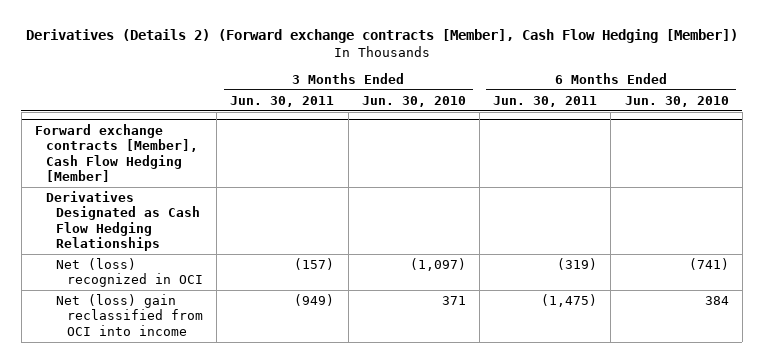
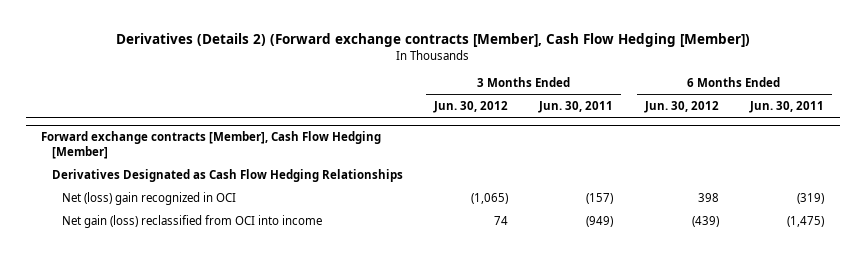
[361,95,466,107] Jun. 30, 2010 -> none
[624,95,729,107] Jun. 30, 2010 -> none
none -> [433,101,509,114] Jun. 30, 2012
none -> [643,101,719,114] Jun. 30, 2012
[56,257,203,288] Net (loss) recognized in OCI -> [62,191,237,205] Net (loss) gain recognized in OCI
[56,293,203,336] Net (loss) gain reclassified from OCI into income -> [62,214,323,228] Net gain (loss) reclassified from OCI into income

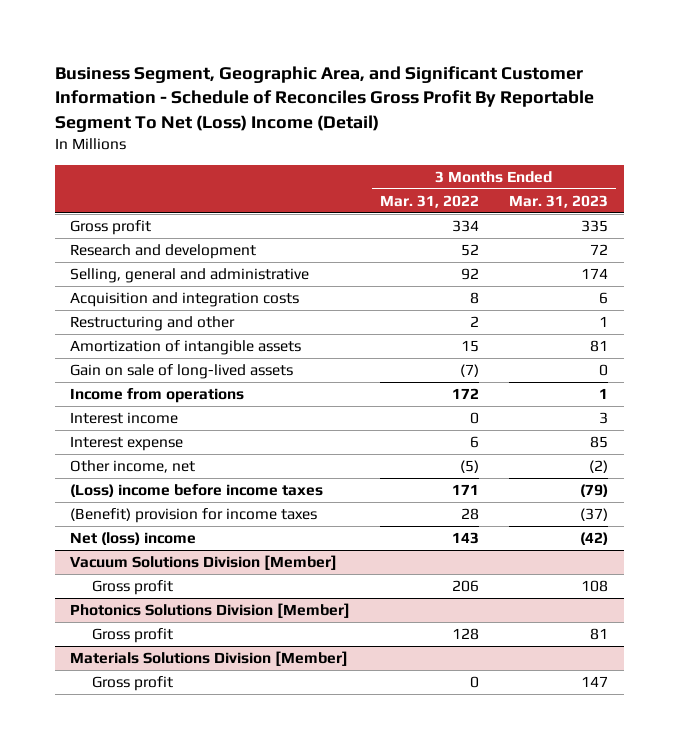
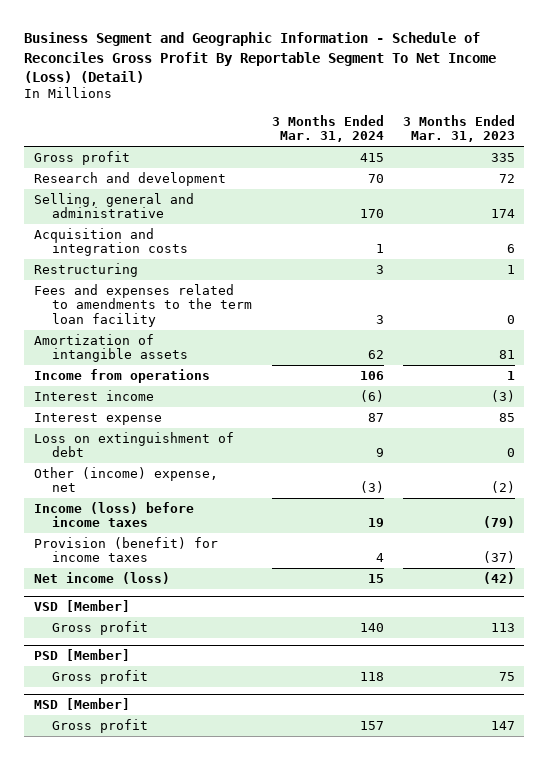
[54,65,594,132] Business Segment, Geographic Area, and Significant Customer Information - Schedule of Reconciles Gross Profit By Reportable Segment To Net (Loss) Income (Detail) -> [24,32,497,83] Business Segment and Geographic Information - Schedule of Reconciles Gross Profit By Reportable Segment To Net Income (Loss) (Detail)
[380,194,480,208] Mar. 31, 2022 -> none
none -> [271,114,384,143] 3 Months Ended Mar. 31, 2024
[69,316,235,332] Restructuring and other -> none
none -> [33,262,138,277] Restructuring
none -> [33,283,253,328] Fees and expenses related to amendments to the term loan facility
[69,364,293,380] Gain on sale of long-lived assets -> none
[599,412,609,425] 3 -> [490,389,515,402] (3)
none -> [33,431,234,458] Loss on extinguishment of debt
[69,460,195,474] Other income, net -> [33,466,218,493] Other (income) expense, net
[69,484,323,498] (Loss) income before income taxes -> [33,501,194,528] Income (loss) before income taxes
[69,508,317,524] (Benefit) provision for income taxes -> [33,536,218,563] Provision (benefit) for income taxes
[69,532,196,546] Net (loss) income -> [33,571,170,584] Net income (loss)
[69,555,337,571] Vacuum Solutions Division [Member] -> [33,600,130,613] VSD [Member]
[581,580,609,593] 108 -> [490,622,515,632] 113
[69,603,350,619] Photonics Solutions Division [Member] -> [33,649,130,662] PSD [Member]
[590,628,609,641] 81 -> [498,671,515,681] 75
[69,651,348,667] Materials Solutions Division [Member] -> [33,698,130,711] MSD [Member]

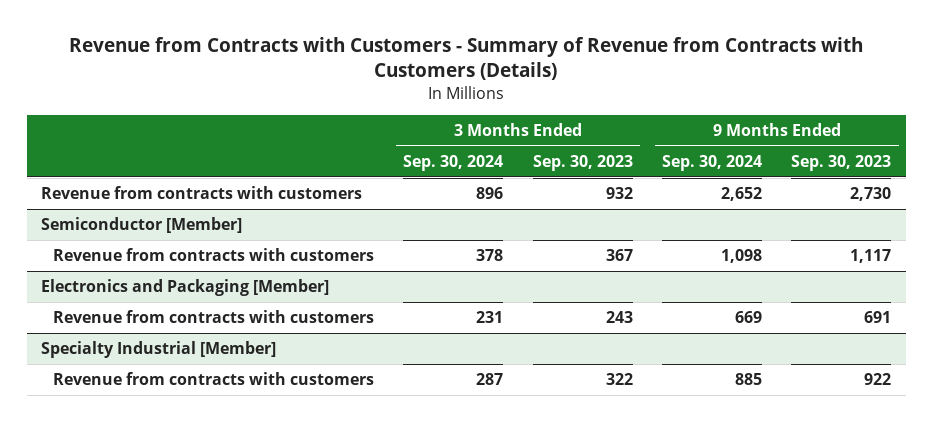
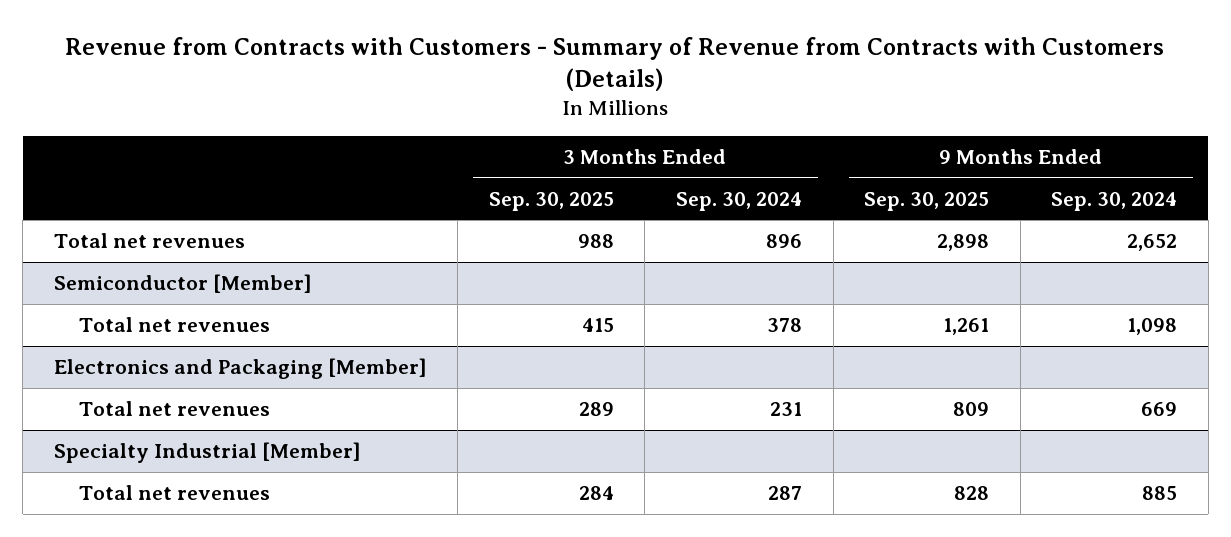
[532,155,633,172] Sep. 30, 2023 -> none
[791,155,892,172] Sep. 30, 2023 -> none
none -> [488,191,614,211] Sep. 30, 2025
none -> [864,191,990,211] Sep. 30, 2025
[41,186,363,200] Revenue from contracts with customers -> [53,232,245,248] Total net revenues
[53,248,375,262] Revenue from contracts with customers -> [78,316,270,332] Total net revenues
[53,310,375,324] Revenue from contracts with customers -> [78,400,270,416] Total net revenues
[53,372,375,386] Revenue from contracts with customers -> [78,484,270,500] Total net revenues

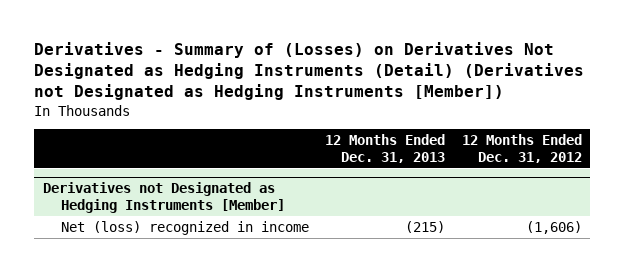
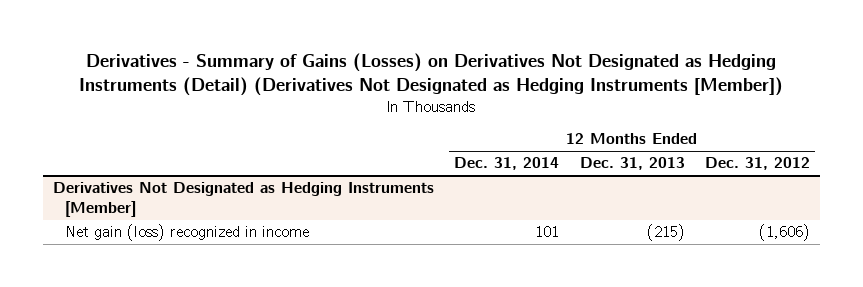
[34,42,585,101] Derivatives - Summary of (Losses) on Derivatives Not Designated as Hedging Instruments (Detail) (Derivatives not Designated as Hedging Instruments [Member]) -> [79,53,784,96] Derivatives - Summary of Gains (Losses) on Derivatives Not Designated as Hedging Instruments (Detail) (Derivatives Not Designated as Hedging Instruments [Member])
none -> [454,157,560,171] Dec. 31, 2014
[42,182,285,213] Derivatives not Designated as Hedging Instruments [Member] -> [53,182,435,218] Derivatives Not Designated as Hedging Instruments [Member]
[60,221,309,236] Net (loss) recognized in income -> [65,224,310,242] Net gain (loss) recognized in income

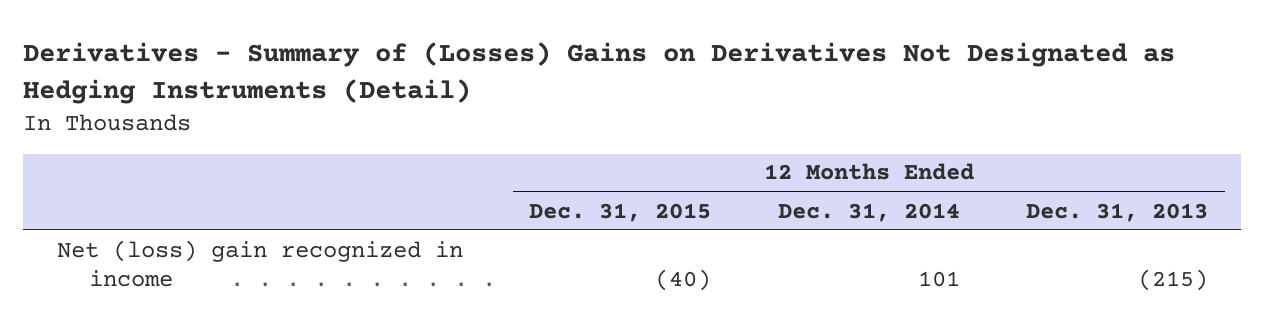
[79,53,784,96] Derivatives - Summary of Gains (Losses) on Derivatives Not Designated as Hedging Instruments (Detail) (Derivatives Not Designated as Hedging Instruments [Member]) -> [23,41,1176,104] Derivatives - Summary of (Losses) Gains on Derivatives Not Designated as Hedging Instruments (Detail)
[704,157,810,171] Dec. 31, 2012 -> none
none -> [529,202,712,222] Dec. 31, 2015
[53,182,435,218] Derivatives Not Designated as Hedging Instruments [Member] -> none
[65,224,310,242] Net gain (loss) recognized in income -> [56,239,463,287] Net (loss) gain recognized in income

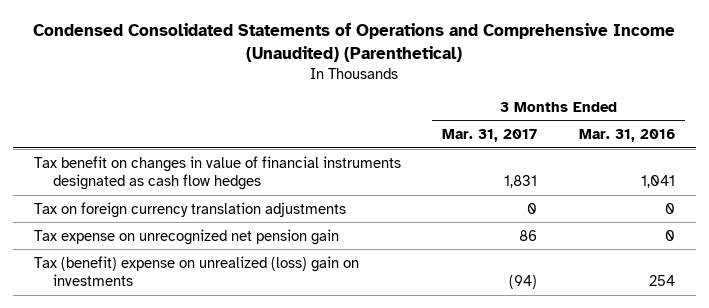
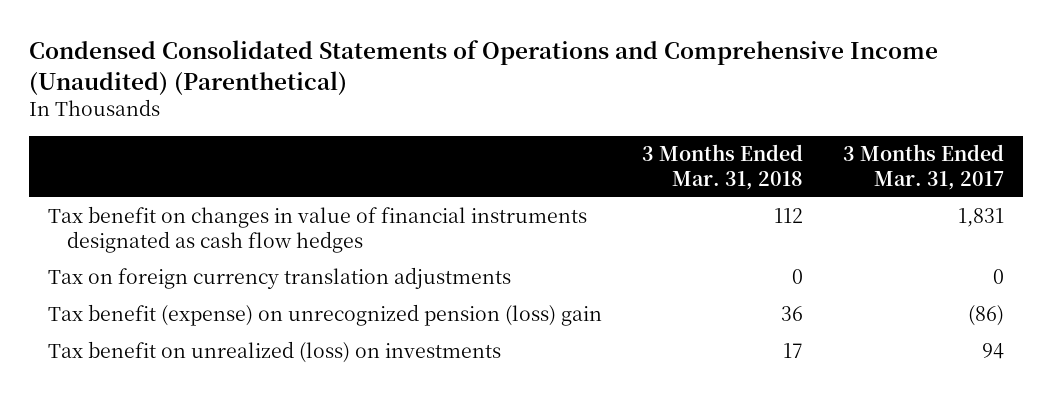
[578,129,675,143] Mar. 31, 2016 -> none
none -> [642,144,804,190] 3 Months Ended Mar. 31, 2018
[33,228,339,245] Tax expense on unrecognized net pension gain -> [48,304,603,327] Tax benefit (expense) on unrecognized pension (loss) gain
[519,229,538,241] 86 -> [967,305,1004,327] (86)
[33,255,359,287] Tax (benefit) expense on unrealized (loss) gain on investments -> [48,341,502,364] Tax benefit on unrealized (loss) on investments
[509,275,538,290] (94) -> [981,343,1004,360] 94

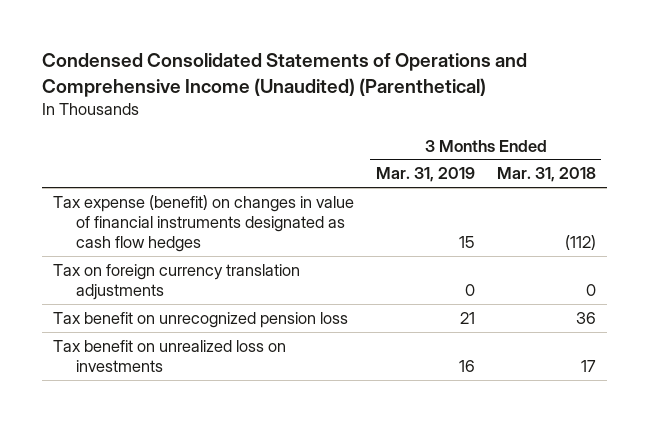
[842,144,1004,190] 3 Months Ended Mar. 31, 2017 -> none
none -> [375,167,475,183] Mar. 31, 2019
[48,206,588,253] Tax benefit on changes in value of financial instruments designated as cash flow hedges -> [52,194,354,252] Tax expense (benefit) on changes in value of financial instruments designated as cash flow hedges
[774,208,804,224] 112 -> [564,234,596,250] (112)
[48,304,603,327] Tax benefit (expense) on unrecognized pension (loss) gain -> [52,311,348,328] Tax benefit on unrecognized pension loss
[48,341,502,364] Tax benefit on unrealized (loss) on investments -> [52,339,286,372] Tax benefit on unrealized loss on investments

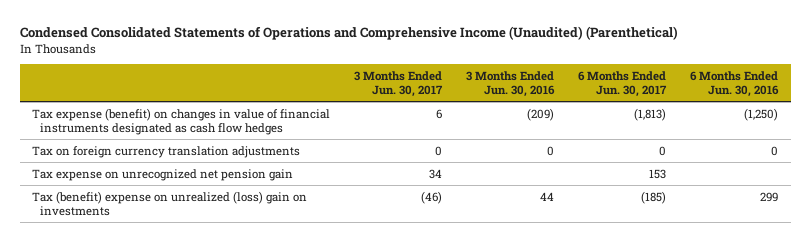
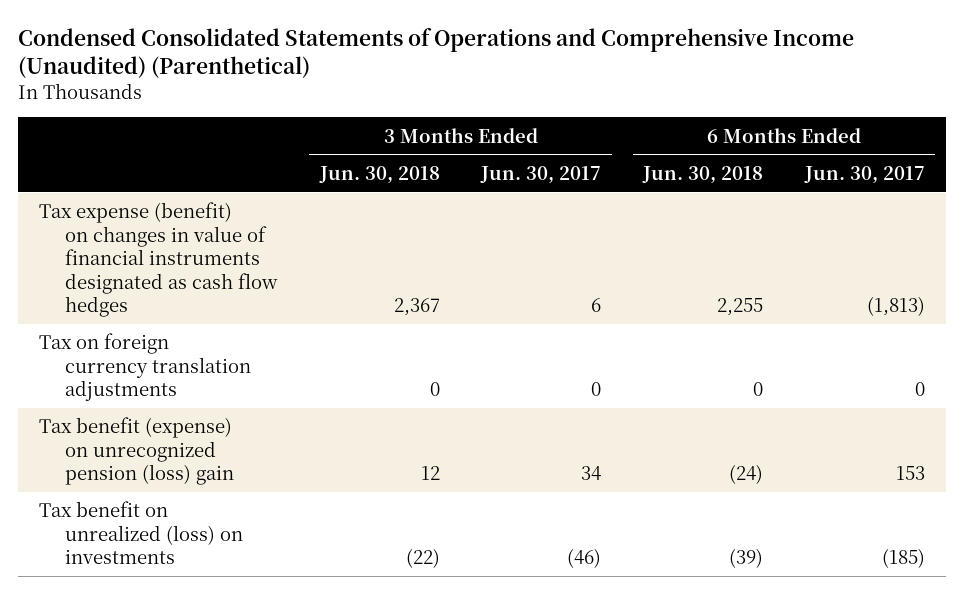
[466,70,556,98] 3 Months Ended Jun. 30, 2016 -> none
[690,70,780,98] 6 Months Ended Jun. 30, 2016 -> none
none -> [318,165,440,184] Jun. 30, 2018
none -> [642,165,764,184] Jun. 30, 2018
[31,168,293,181] Tax expense on unrecognized net pension gain -> [38,417,235,486] Tax benefit (expense) on unrecognized pension (loss) gain
[31,190,307,216] Tax (benefit) expense on unrealized (loss) gain on investments -> [38,501,244,565] Tax benefit on unrealized (loss) on investments

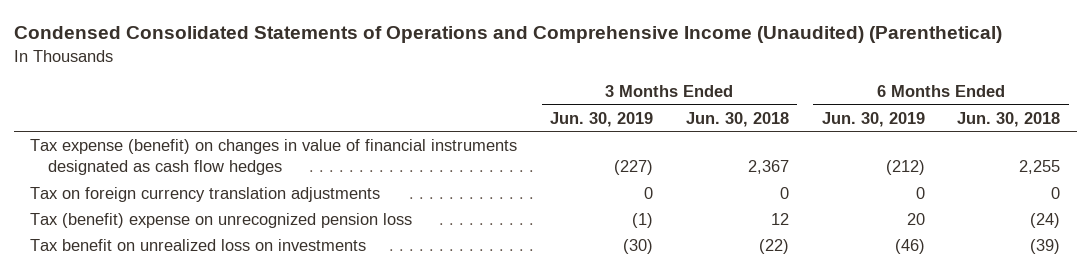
[480,165,602,184] Jun. 30, 2017 -> none
[803,165,925,184] Jun. 30, 2017 -> none
none -> [549,111,653,127] Jun. 30, 2019
none -> [821,111,925,127] Jun. 30, 2019
[38,417,235,486] Tax benefit (expense) on unrecognized pension (loss) gain -> [30,212,413,228] Tax (benefit) expense on unrecognized pension loss
[38,501,244,565] Tax benefit on unrealized (loss) on investments -> [30,238,367,251] Tax benefit on unrealized loss on investments

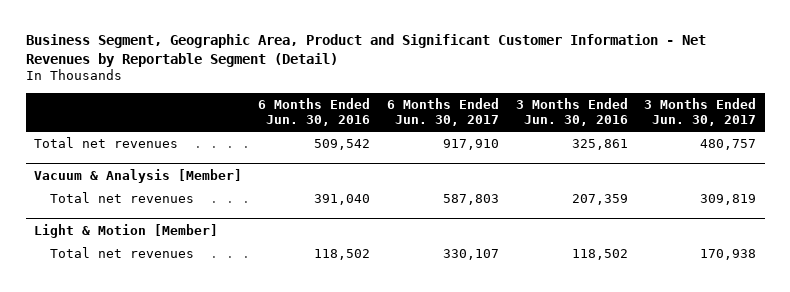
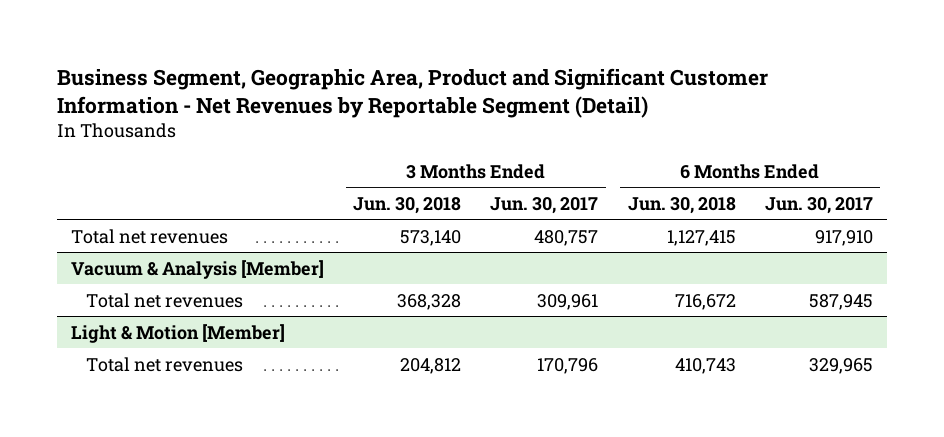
[258,98,371,126] 6 Months Ended Jun. 30, 2016 -> none
[515,98,628,126] 3 Months Ended Jun. 30, 2016 -> none
none -> [353,196,462,214] Jun. 30, 2018
none -> [627,196,736,214] Jun. 30, 2018
[443,194,500,206] 587,803 -> [808,293,873,310] 587,945
[700,194,757,206] 309,819 -> [537,293,599,310] 309,961
[443,249,500,261] 330,107 -> [808,357,873,374] 329,965
[700,249,757,261] 170,938 -> [537,357,599,374] 170,796

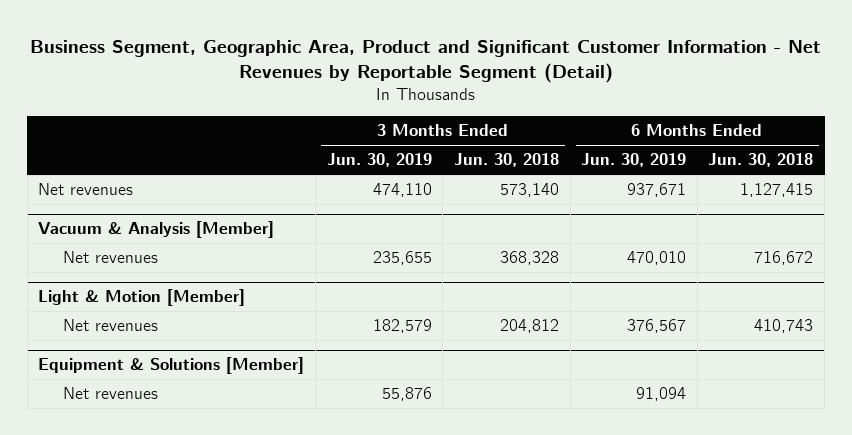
[490,196,599,214] Jun. 30, 2017 -> none
[764,196,873,214] Jun. 30, 2017 -> none
none -> [326,153,432,168] Jun. 30, 2019
none -> [581,153,687,168] Jun. 30, 2019
[71,228,229,244] Total net revenues -> [38,183,134,196] Net revenues
[85,292,243,308] Total net revenues -> [62,251,158,264] Net revenues
[85,356,243,372] Total net revenues -> [62,319,158,332] Net revenues
none -> [38,357,305,375] Equipment & Solutions [Member]
none -> [62,387,158,400] Net revenues

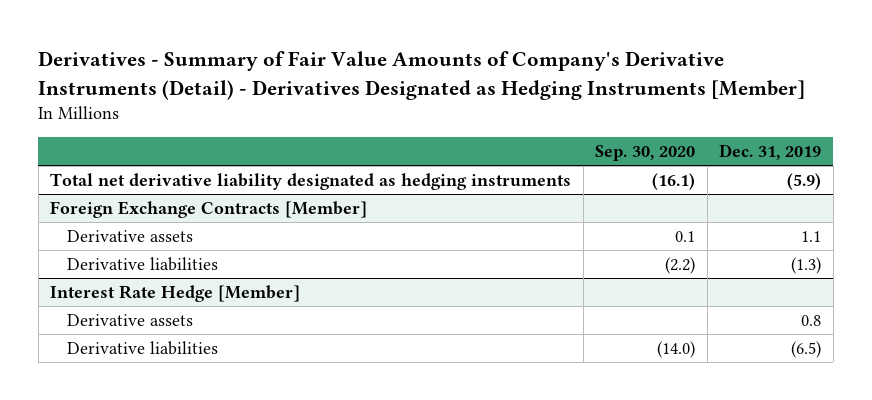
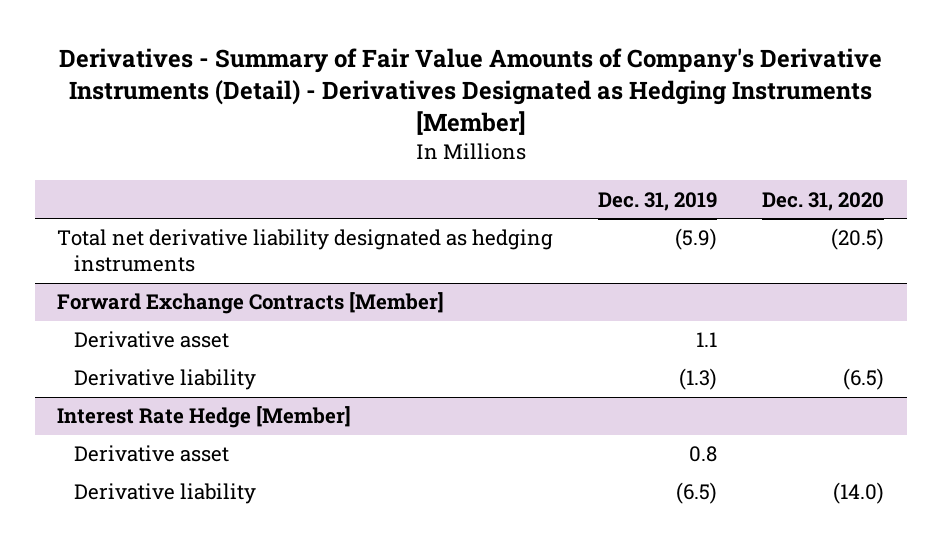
[595,145,696,162] Sep. 30, 2020 -> none
none -> [762,191,885,211] Dec. 31, 2020
[50,200,368,218] Foreign Exchange Contracts [Member] -> [57,292,445,315] Forward Exchange Contracts [Member]
[67,229,194,242] Derivative assets -> [74,331,230,349] Derivative asset
[67,256,219,271] Derivative liabilities -> [74,369,257,391] Derivative liability
[67,313,194,326] Derivative assets -> [74,445,230,463] Derivative asset
[67,340,219,355] Derivative liabilities -> [74,483,257,505] Derivative liability

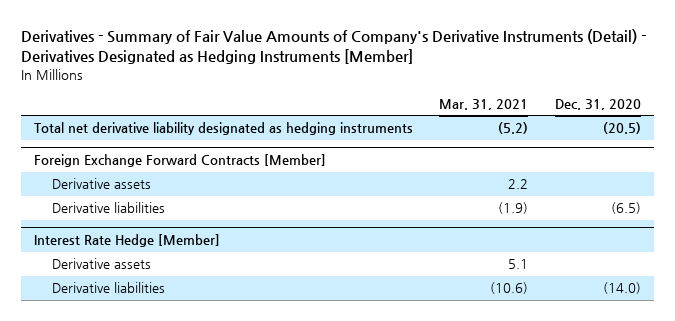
[598,191,718,211] Dec. 31, 2019 -> none
none -> [439,98,529,110] Mar. 31, 2021
[57,292,445,315] Forward Exchange Contracts [Member] -> [34,154,327,168] Foreign Exchange Forward Contracts [Member]
[74,331,230,349] Derivative asset -> [52,178,152,190] Derivative assets
[74,369,257,391] Derivative liability -> [52,202,166,214] Derivative liabilities
[74,445,230,463] Derivative asset -> [52,258,152,270] Derivative assets
[74,483,257,505] Derivative liability -> [52,282,166,294] Derivative liabilities

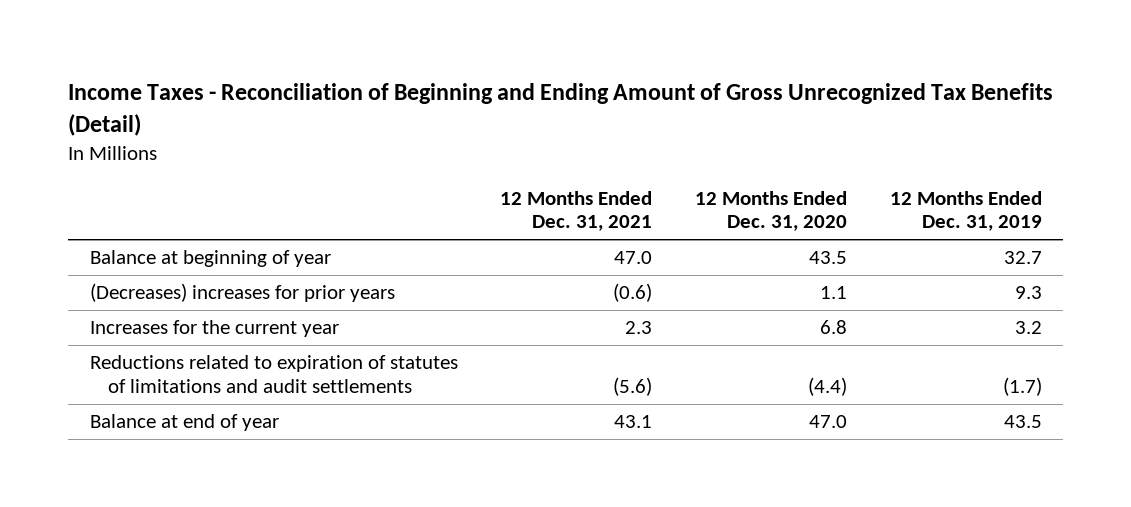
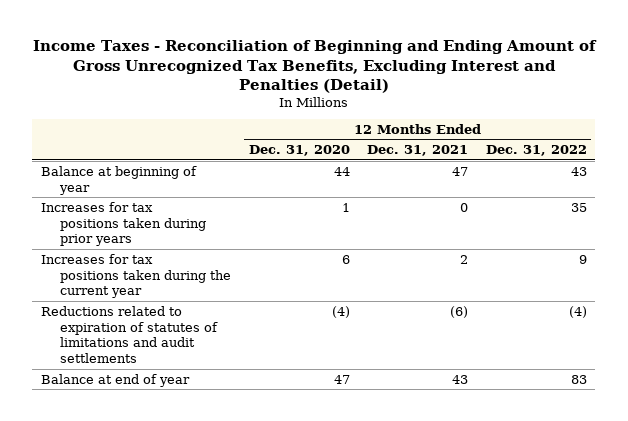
[68,83,1054,137] Income Taxes - Reconciliation of Beginning and Ending Amount of Gross Unrecognized Tax Benefits (Detail) -> [32,40,597,93] Income Taxes - Reconciliation of Beginning and Ending Amount of Gross Unrecognized Tax Benefits, Excluding Interest and Penalties (Detail)
[889,190,1042,232] 12 Months Ended Dec. 31, 2019 -> none
none -> [485,144,587,156] Dec. 31, 2022
[614,251,653,265] 47.0 -> [452,166,469,176] 47
[809,251,848,265] 43.5 -> [333,166,350,176] 44
[89,283,395,303] (Decreases) increases for prior years -> [40,201,207,247] Increases for tax positions taken during prior years
[613,283,653,303] (0.6) -> [460,202,469,212] 0
[820,286,848,300] 1.1 -> [341,202,350,212] 1
[89,320,339,338] Increases for the current year -> [40,253,232,299] Increases for tax positions taken during the current year
[625,321,653,335] 2.3 -> [460,254,469,264] 2
[820,320,848,335] 6.8 -> [341,254,350,264] 6
[613,377,653,397] (5.6) -> [450,305,469,318] (6)
[808,377,848,397] (4.4) -> [331,305,350,318] (4)
[614,415,653,429] 43.1 -> [452,374,469,384] 43
[809,415,848,429] 47.0 -> [333,374,350,384] 47

